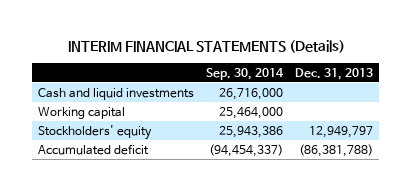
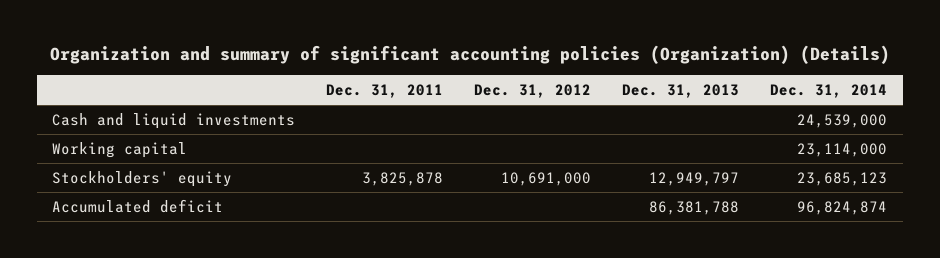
[67,39,345,53] INTERIM FINANCIAL STATEMENTS (Details) -> [49,45,890,65] Organization and summary of significant accounting policies (Organization) (Details)
[206,67,285,80] Sep. 30, 2014 -> none
none -> [326,84,444,99] Dec. 31, 2011
none -> [474,84,592,99] Dec. 31, 2012
none -> [770,84,888,99] Dec. 31, 2014
[299,143,374,157] (86,381,788) -> [649,200,740,215] 86,381,788

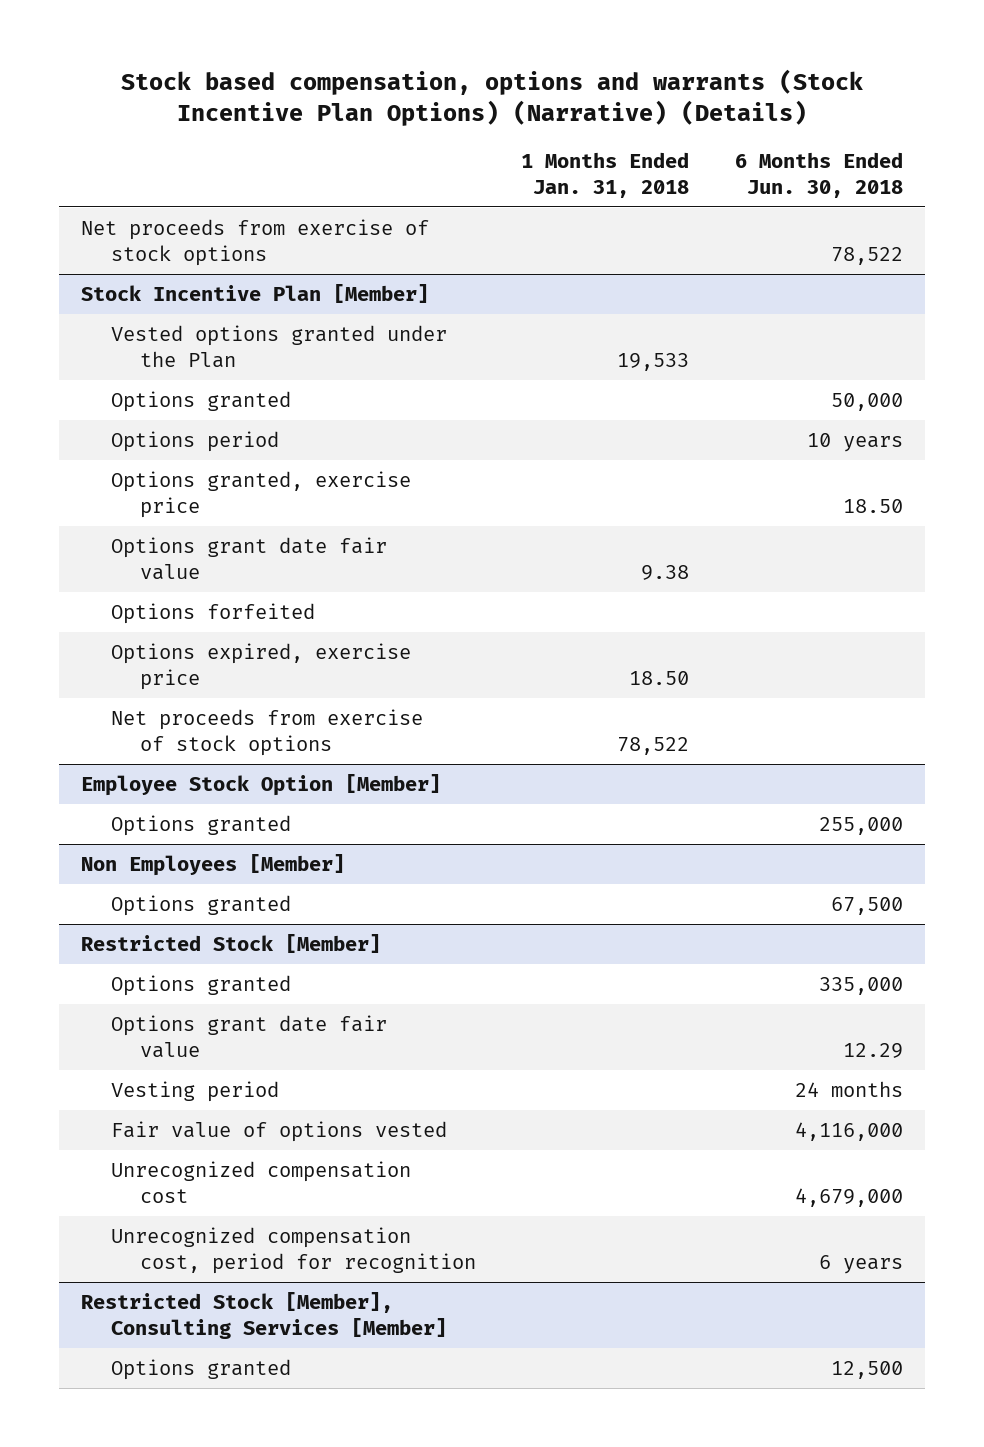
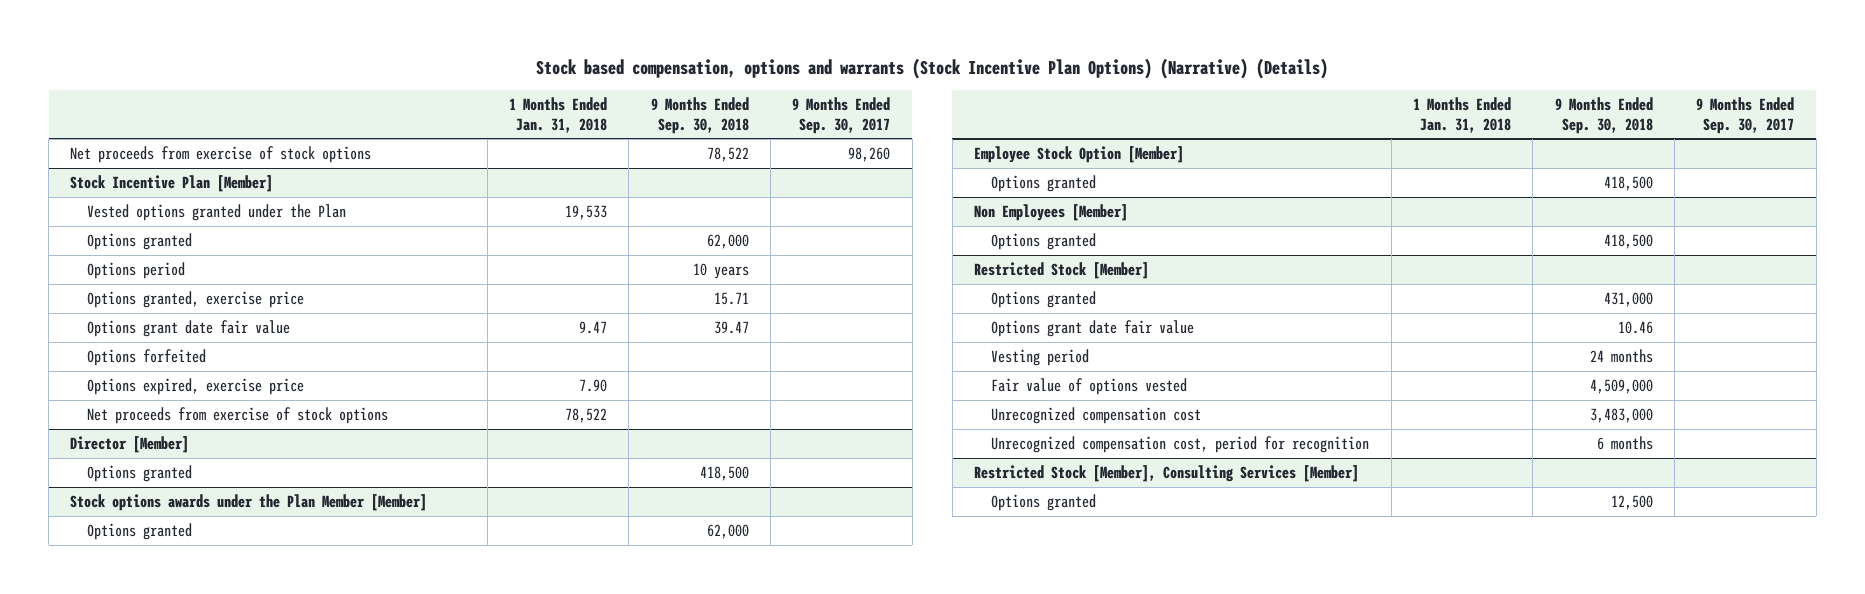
[734,152,903,198] 6 Months Ended Jun. 30, 2018 -> none
none -> [650,96,749,134] 9 Months Ended Sep. 30, 2018
none -> [792,96,891,134] 9 Months Ended Sep. 30, 2017
[641,564,690,580] 9.38 -> [579,320,608,334] 9.47
[629,670,690,685] 18.50 -> [579,378,608,392] 7.90
none -> [70,435,190,453] Director [Member]
none -> [87,464,193,482] Options granted
none -> [70,493,428,511] Stock options awards under the Plan Member [Member]
none -> [87,522,193,540] Options granted

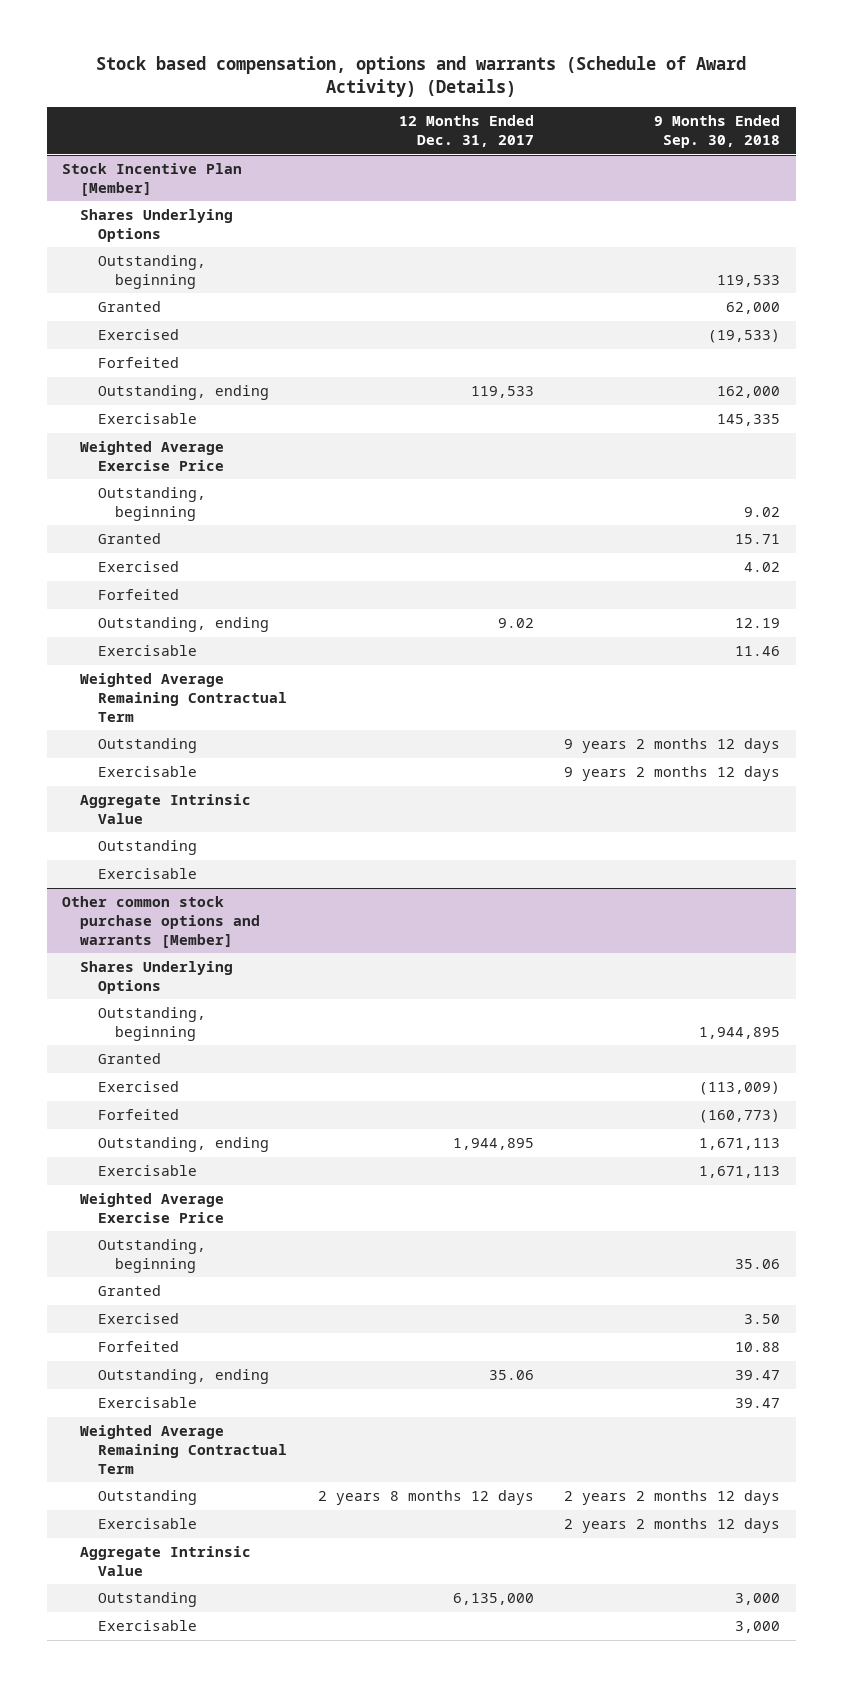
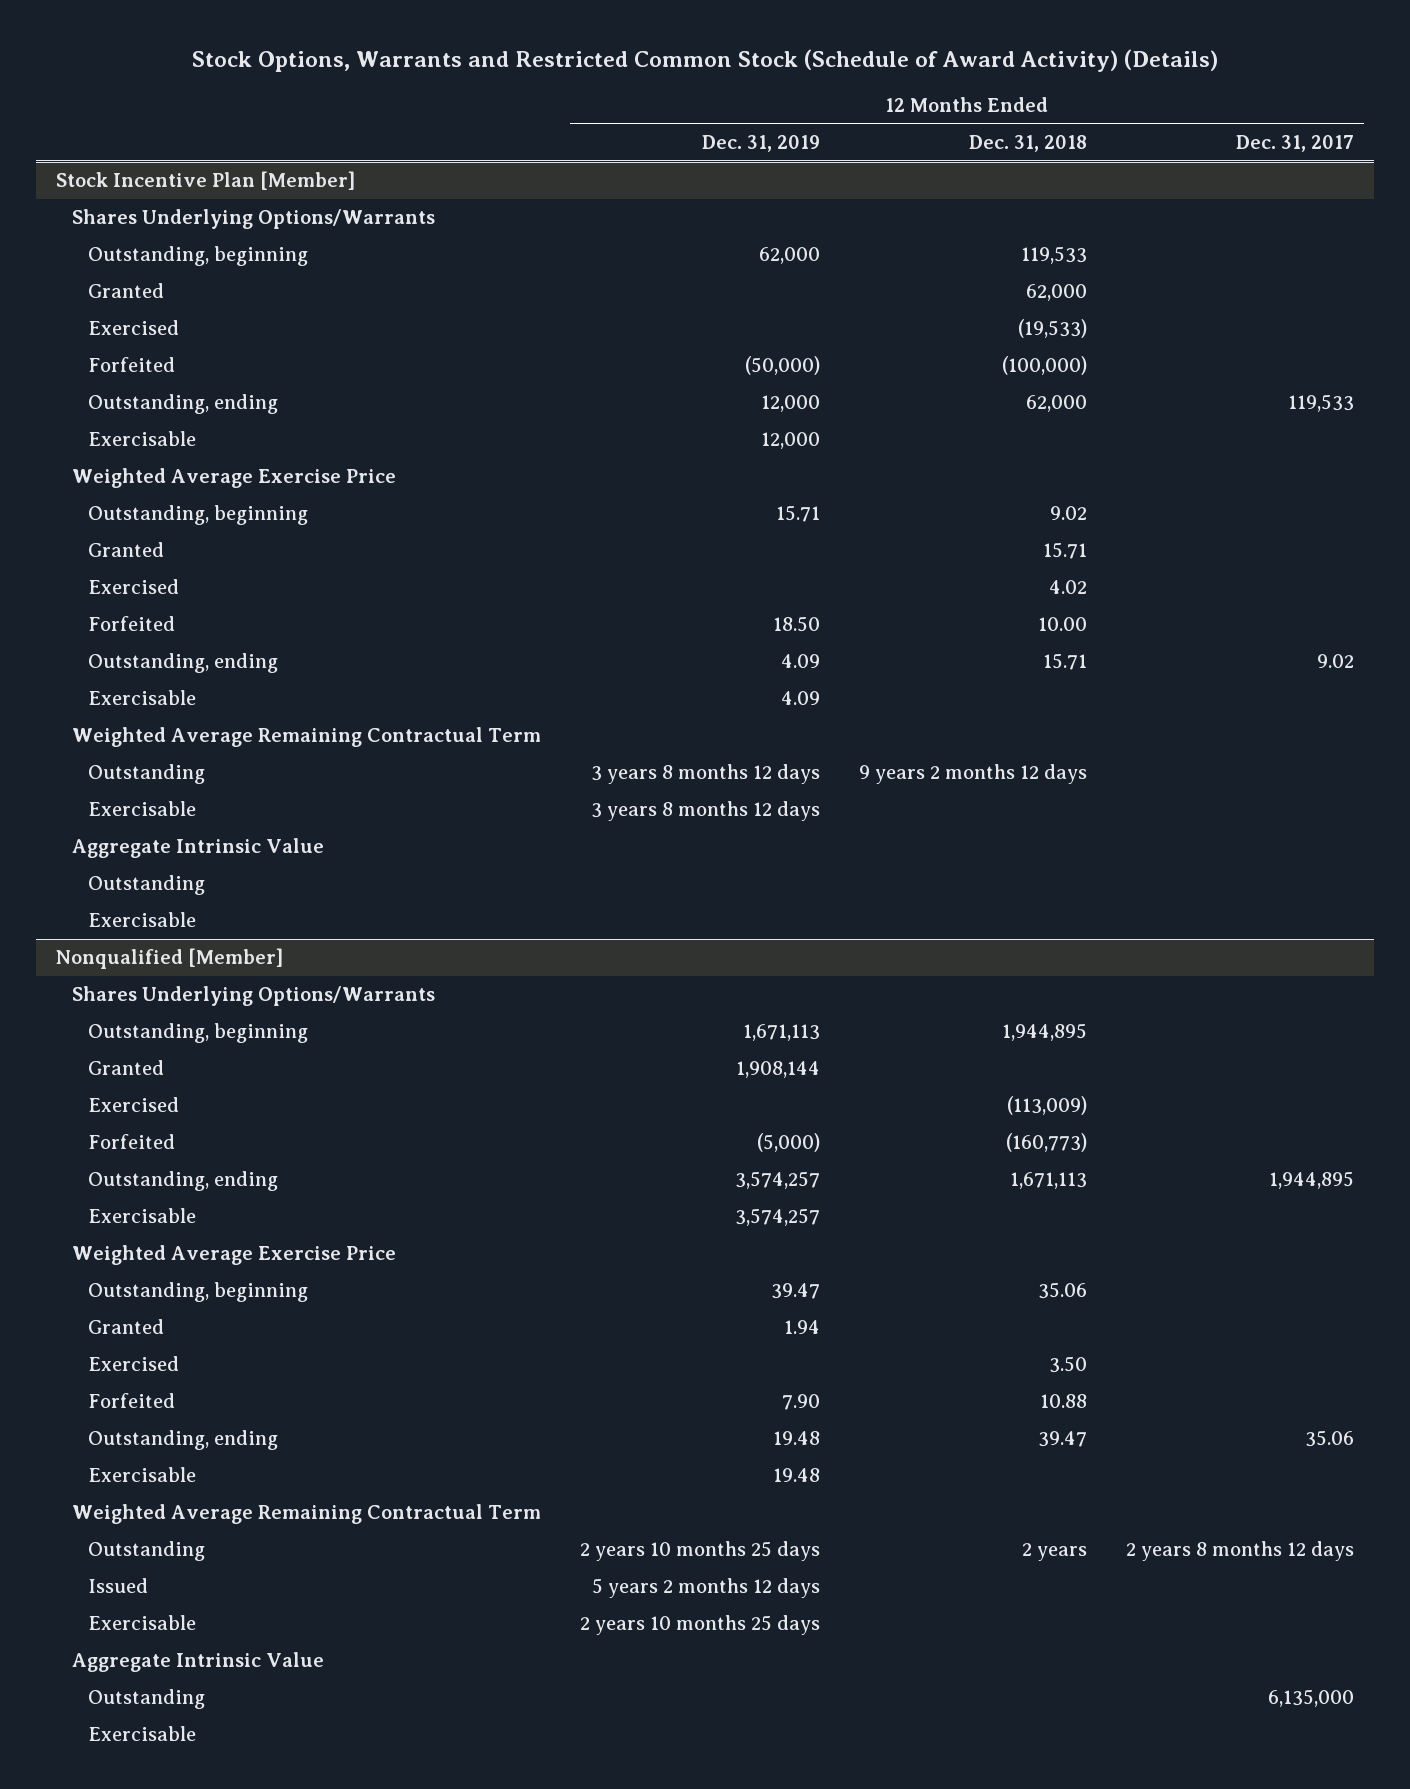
[96,55,747,97] Stock based compensation, options and warrants (Schedule of Award Activity) (Details) -> [192,49,1219,73] Stock Options, Warrants and Restricted Common Stock (Schedule of Award Activity) (Details)
[654,115,781,149] 9 Months Ended Sep. 30, 2018 -> none
none -> [701,135,820,153] Dec. 31, 2019
none -> [969,135,1088,153] Dec. 31, 2018
[80,209,234,242] Shares Underlying Options -> [71,209,435,230] Shares Underlying Options/Warrants
[62,896,261,948] Other common stock purchase options and warrants [Member] -> [55,948,283,970] Nonqualified [Member]
[80,961,234,994] Shares Underlying Options -> [71,986,435,1007] Shares Underlying Options/Warrants
none -> [87,1578,148,1594] Issued

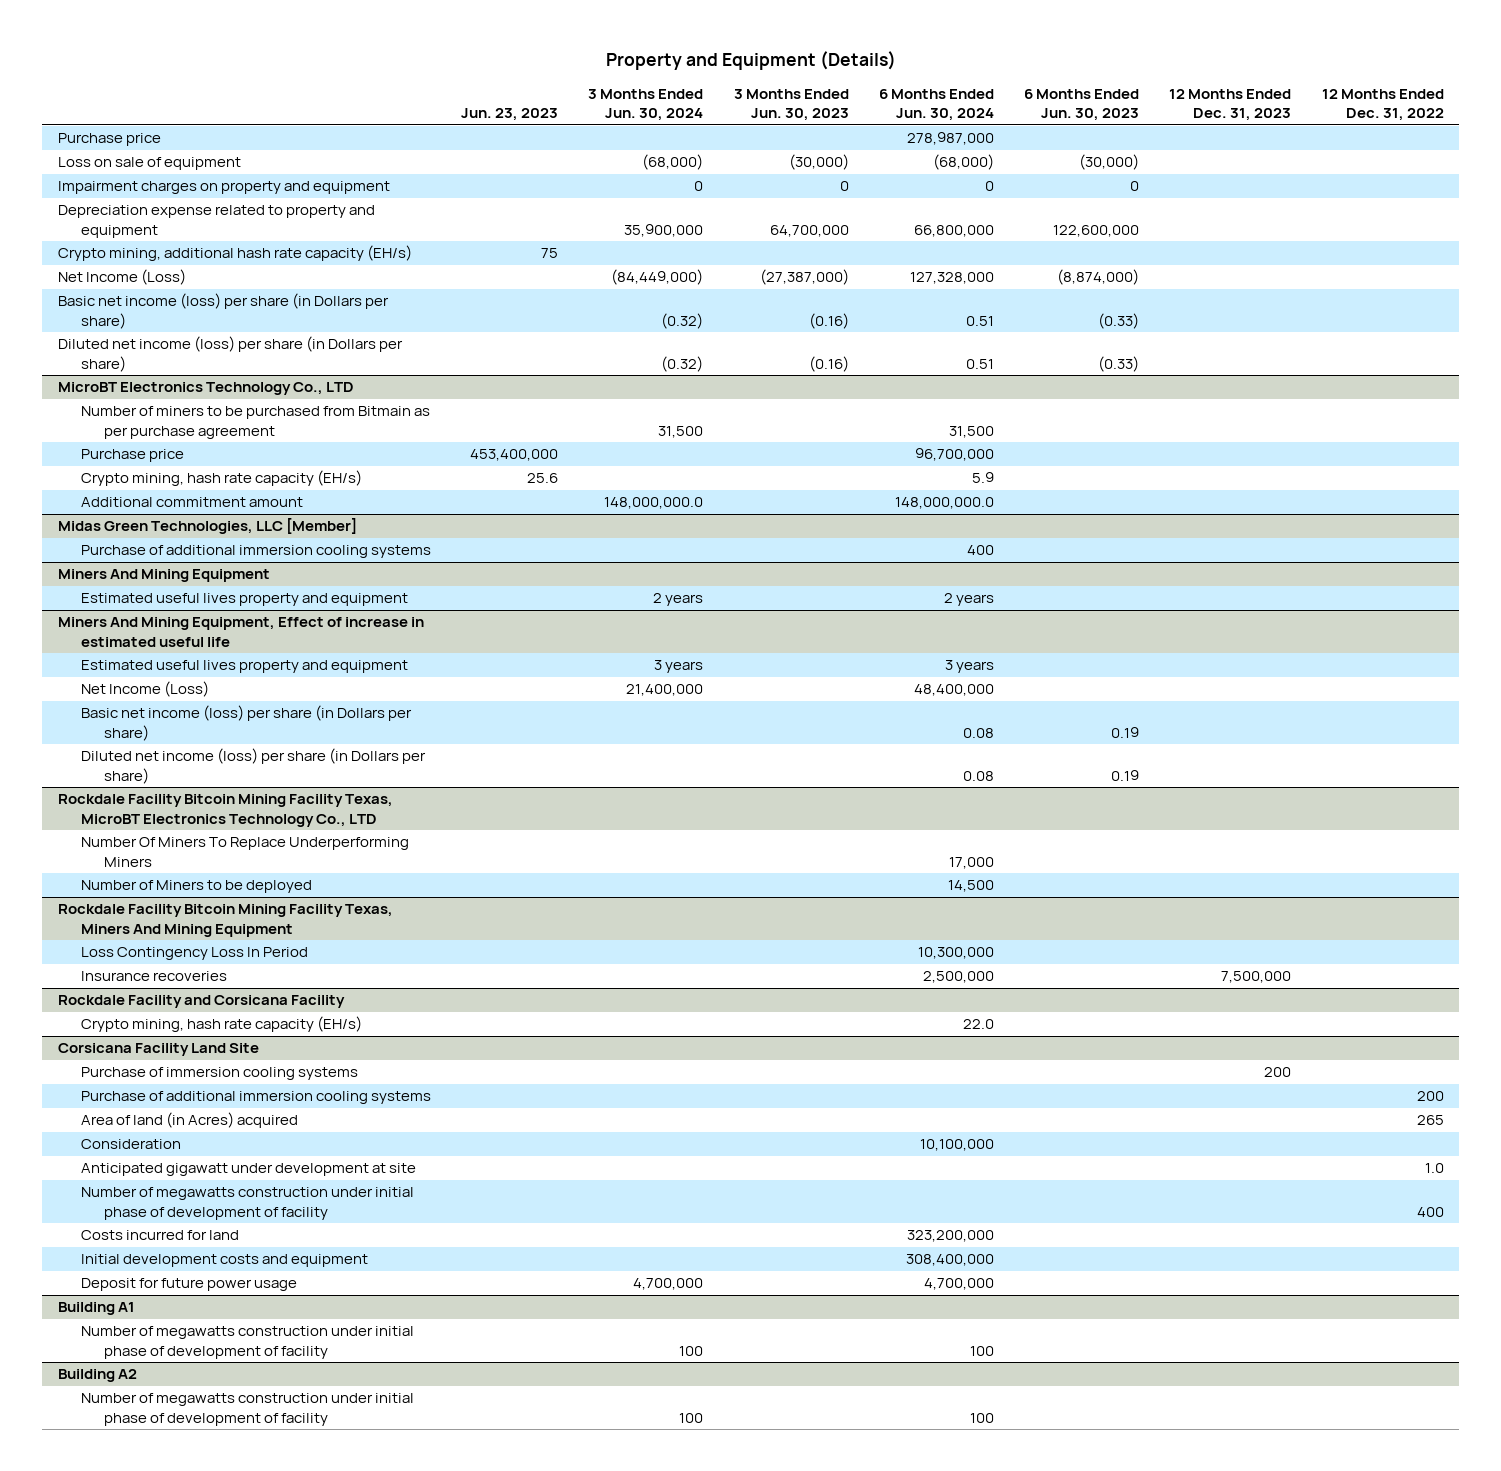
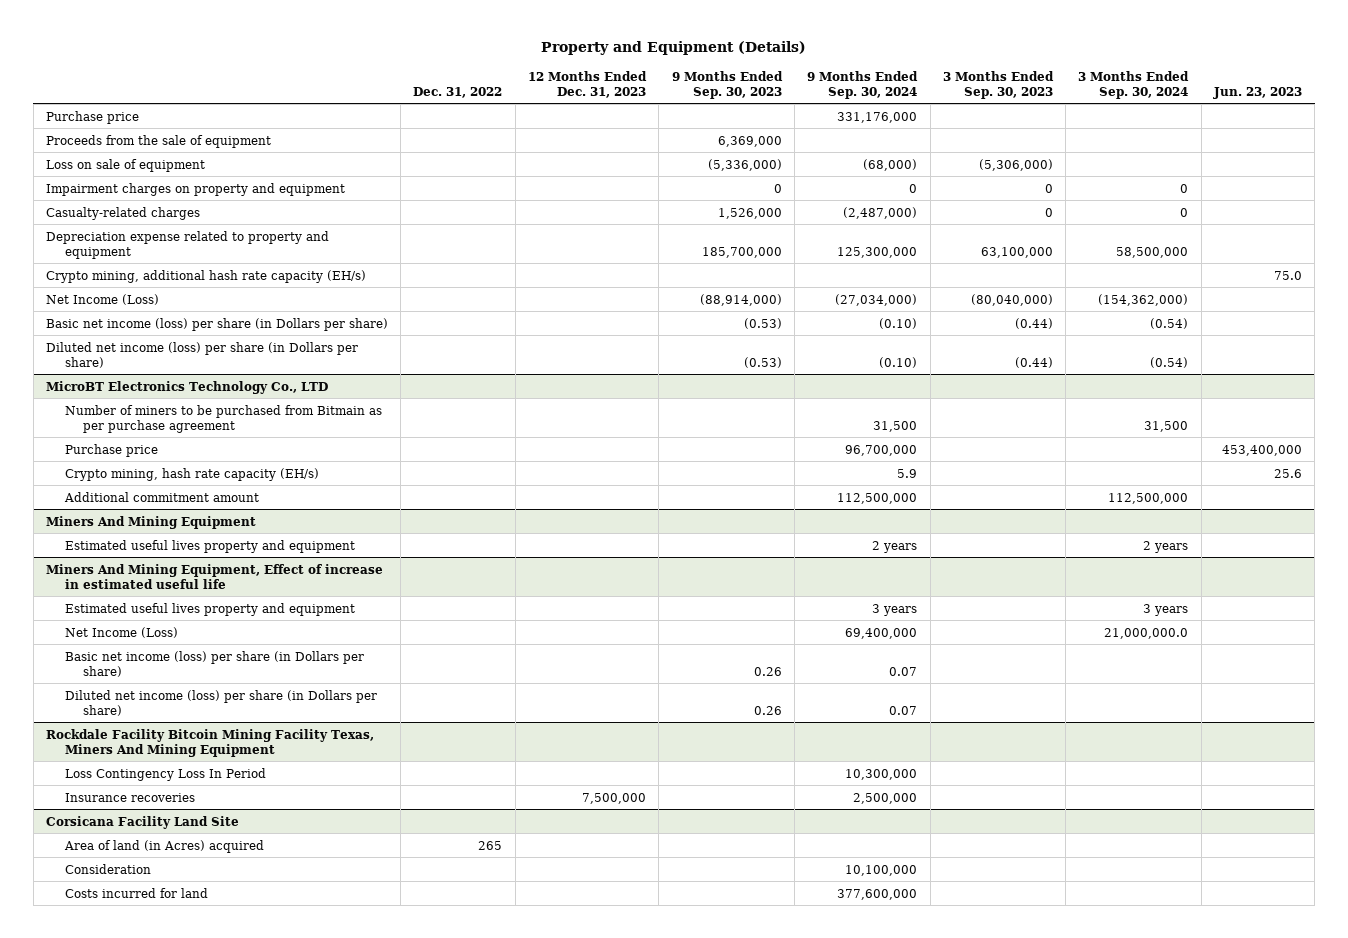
[588,88,704,122] 3 Months Ended Jun. 30, 2024 -> none
[733,88,849,122] 3 Months Ended Jun. 30, 2023 -> none
[878,88,994,122] 6 Months Ended Jun. 30, 2024 -> none
[1024,88,1140,122] 6 Months Ended Jun. 30, 2023 -> none
[1321,88,1444,122] 12 Months Ended Dec. 31, 2022 -> none
none -> [413,86,503,98] Dec. 31, 2022
none -> [671,70,783,99] 9 Months Ended Sep. 30, 2023
none -> [807,70,919,99] 9 Months Ended Sep. 30, 2024
none -> [942,70,1054,99] 3 Months Ended Sep. 30, 2023
none -> [1078,70,1190,99] 3 Months Ended Sep. 30, 2024
none -> [45,134,271,148] Proceeds from the sale of equipment
none -> [45,206,200,220] Casualty-related charges
[541,248,559,259] 75 -> [1274,270,1303,280] 75.0
[57,518,357,535] Midas Green Technologies, LLC [Member] -> none
[80,545,431,559] Purchase of additional immersion cooling systems -> none
[57,794,393,827] Rockdale Facility Bitcoin Mining Facility Texas, MicroBT Electronics Technology Co., LTD -> none
[80,837,409,867] Number Of Miners To Replace Underperforming Miners -> none
[80,880,312,894] Number of Miners to be deployed -> none
[57,995,345,1009] Rockdale Facility and Corsicana Facility -> none
[80,1016,362,1033] Crypto mining, hash rate capacity (EH/s) -> none
[80,1067,358,1081] Purchase of immersion cooling systems -> none
[80,1091,431,1105] Purchase of additional immersion cooling systems -> none
[80,1163,416,1177] Anticipated gigawatt under development at site -> none
[80,1187,414,1220] Number of megawatts construction under initial phase of development of facility -> none
[80,1254,368,1268] Initial development costs and equipment -> none
[80,1278,297,1292] Deposit for future power usage -> none
[57,1302,135,1316] Building A1 -> none
[80,1326,414,1359] Number of megawatts construction under initial phase of development of facility -> none
[57,1369,137,1383] Building A2 -> none
[80,1393,414,1426] Number of megawatts construction under initial phase of development of facility -> none

